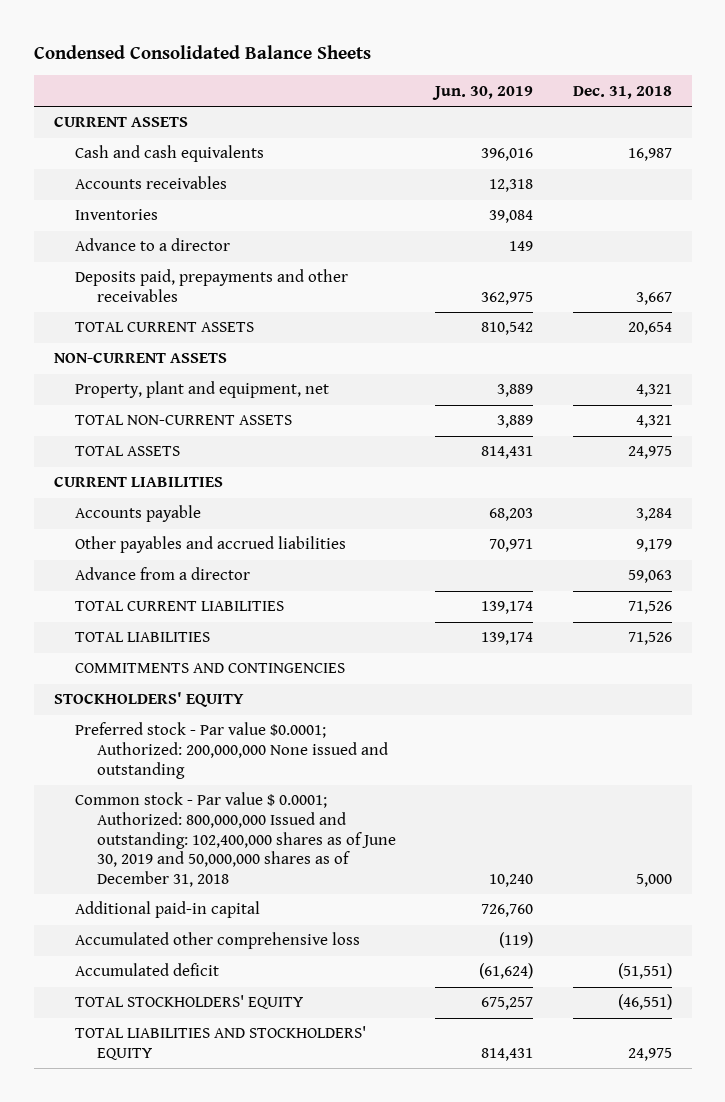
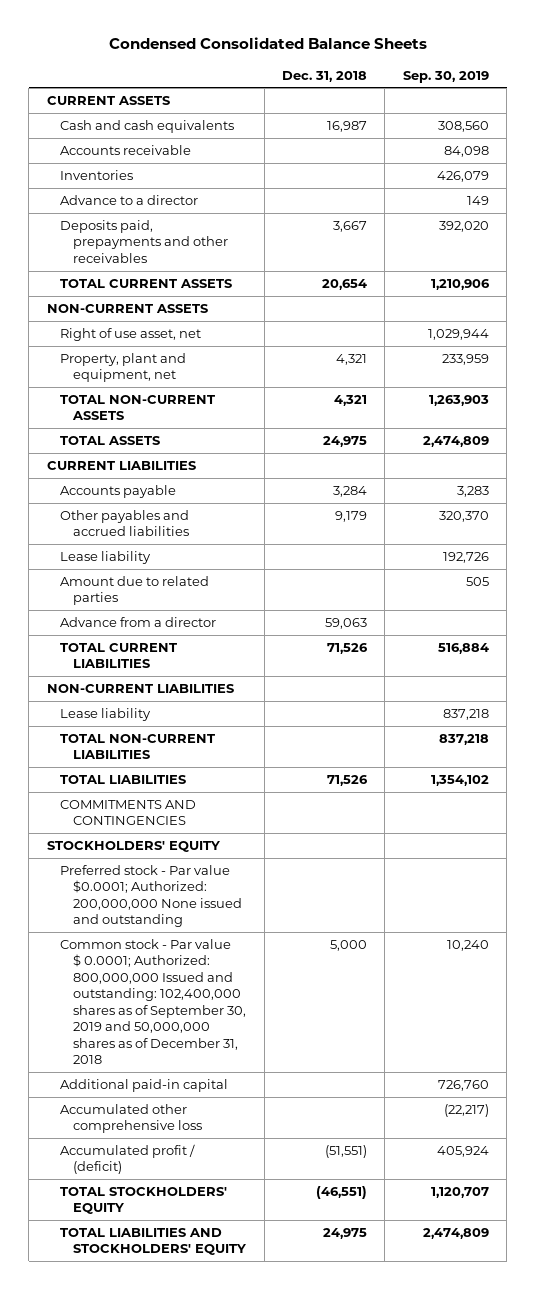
[432,85,534,100] Jun. 30, 2019 -> none
none -> [402,70,489,83] Sep. 30, 2019
[75,176,228,190] Accounts receivables -> [59,145,191,156] Accounts receivable
none -> [59,328,201,342] Right of use asset, net
none -> [59,551,151,565] Lease liability
none -> [59,576,209,606] Amount due to related parties
none -> [46,684,234,694] NON-CURRENT LIABILITIES
none -> [59,708,151,722] Lease liability
none -> [59,734,215,760] TOTAL NON-CURRENT LIABILITIES
[75,792,396,887] Common stock - Par value $ 0.0001; Authorized: 800,000,000 Issued and outstanding: 102,400,000 shares as of June 30, 2019 and 50,000,000 shares as of December 31, 2018 -> [59,939,247,1065] Common stock - Par value $ 0.0001; Authorized: 800,000,000 Issued and outstanding: 102,400,000 shares as of September 30, 2019 and 50,000,000 shares as of December 31, 2018
[75,963,220,977] Accumulated deficit -> [59,1144,195,1175] Accumulated profit / (deficit)

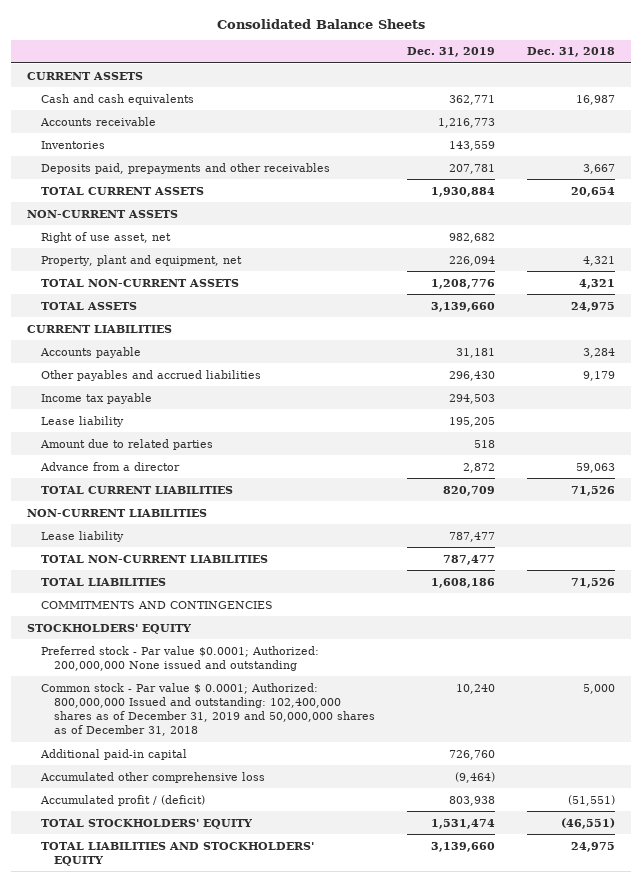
[108,37,427,50] Condensed Consolidated Balance Sheets -> [217,18,426,29] Consolidated Balance Sheets
[402,70,489,83] Sep. 30, 2019 -> none
none -> [407,47,496,58] Dec. 31, 2019
[59,195,198,206] Advance to a director -> none
none -> [40,392,152,404] Income tax payable
[59,939,247,1065] Common stock - Par value $ 0.0001; Authorized: 800,000,000 Issued and outstanding: 102,400,000 shares as of September 30, 2019 and 50,000,000 shares as of December 31, 2018 -> [40,682,376,737] Common stock - Par value $ 0.0001; Authorized: 800,000,000 Issued and outstanding: 102,400,000 shares as of December 31, 2019 and 50,000,000 shares as of December 31, 2018

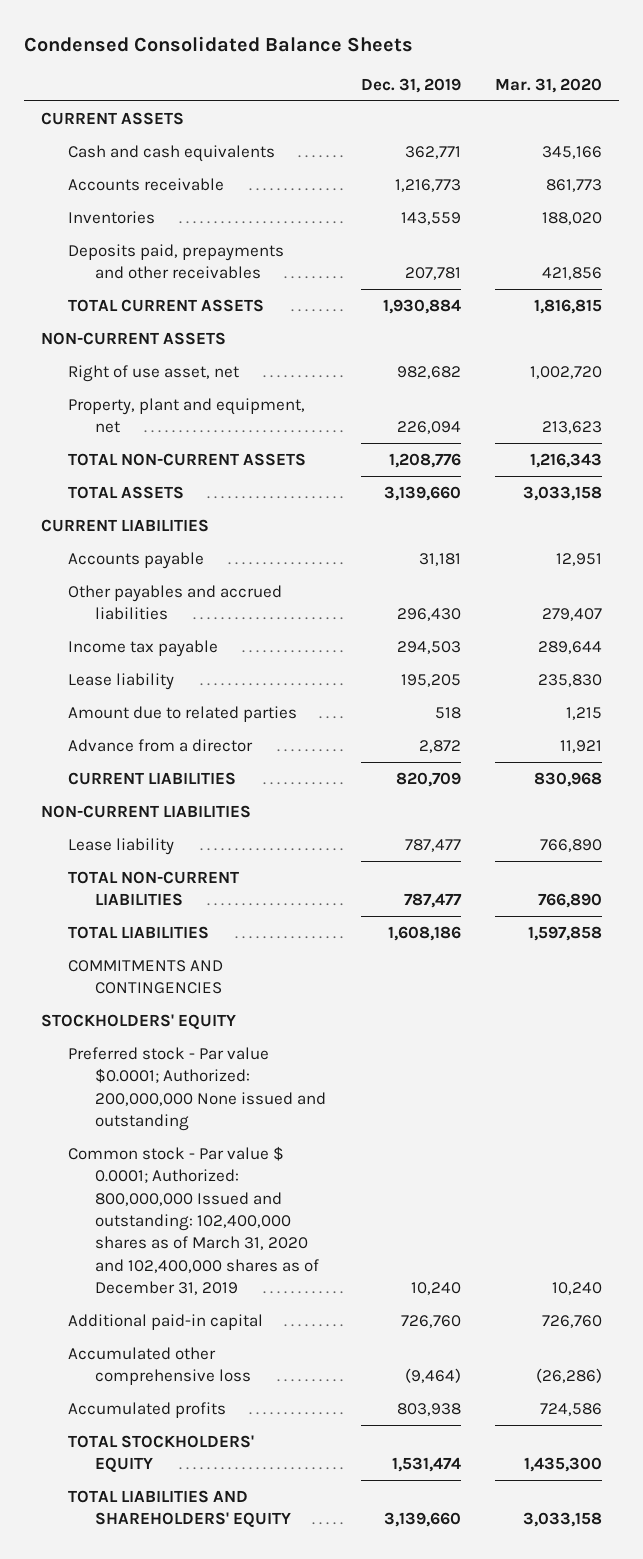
[217,18,426,29] Consolidated Balance Sheets -> [23,35,413,52] Condensed Consolidated Balance Sheets
[526,47,615,58] Dec. 31, 2018 -> none
none -> [495,77,603,93] Mar. 31, 2020
[40,485,233,494] TOTAL CURRENT LIABILITIES -> [68,771,237,785] CURRENT LIABILITIES
[40,682,376,737] Common stock - Par value $ 0.0001; Authorized: 800,000,000 Issued and outstanding: 102,400,000 shares as of December 31, 2019 and 50,000,000 shares as of December 31, 2018 -> [68,1145,320,1296] Common stock - Par value $ 0.0001; Authorized: 800,000,000 Issued and outstanding: 102,400,000 shares as of March 31, 2020 and 102,400,000 shares as of December 31, 2019
[39,794,205,806] Accumulated profit / (deficit) -> [68,1401,227,1418] Accumulated profits
[40,841,314,866] TOTAL LIABILITIES AND STOCKHOLDERS' EQUITY -> [68,1489,292,1529] TOTAL LIABILITIES AND SHAREHOLDERS' EQUITY

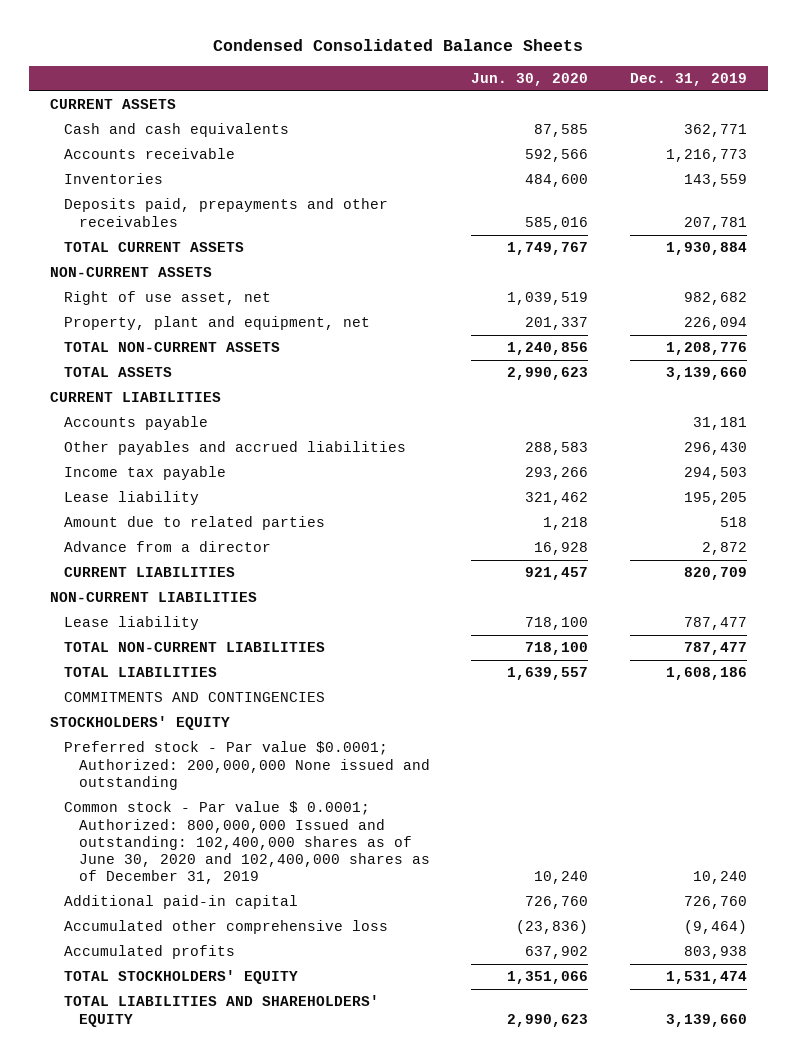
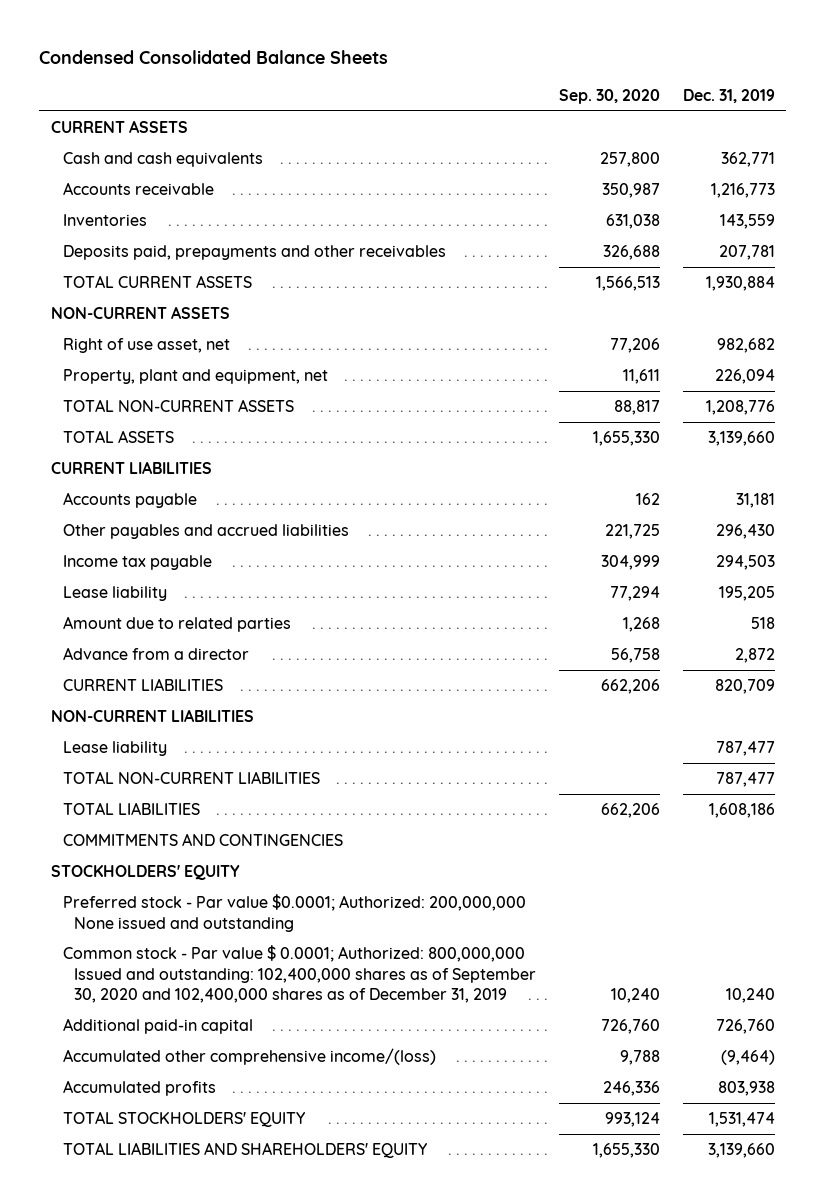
[471,73,589,87] Jun. 30, 2020 -> none
none -> [559,88,661,104] Sep. 30, 2020
[64,801,430,885] Common stock - Par value $ 0.0001; Authorized: 800,000,000 Issued and outstanding: 102,400,000 shares as of June 30, 2020 and 102,400,000 shares as of December 31, 2019 -> [62,945,537,1003] Common stock - Par value $ 0.0001; Authorized: 800,000,000 Issued and outstanding: 102,400,000 shares as of September 30, 2020 and 102,400,000 shares as of December 31, 2019
[64,920,389,935] Accumulated other comprehensive loss -> [62,1048,436,1066] Accumulated other comprehensive income/(loss)

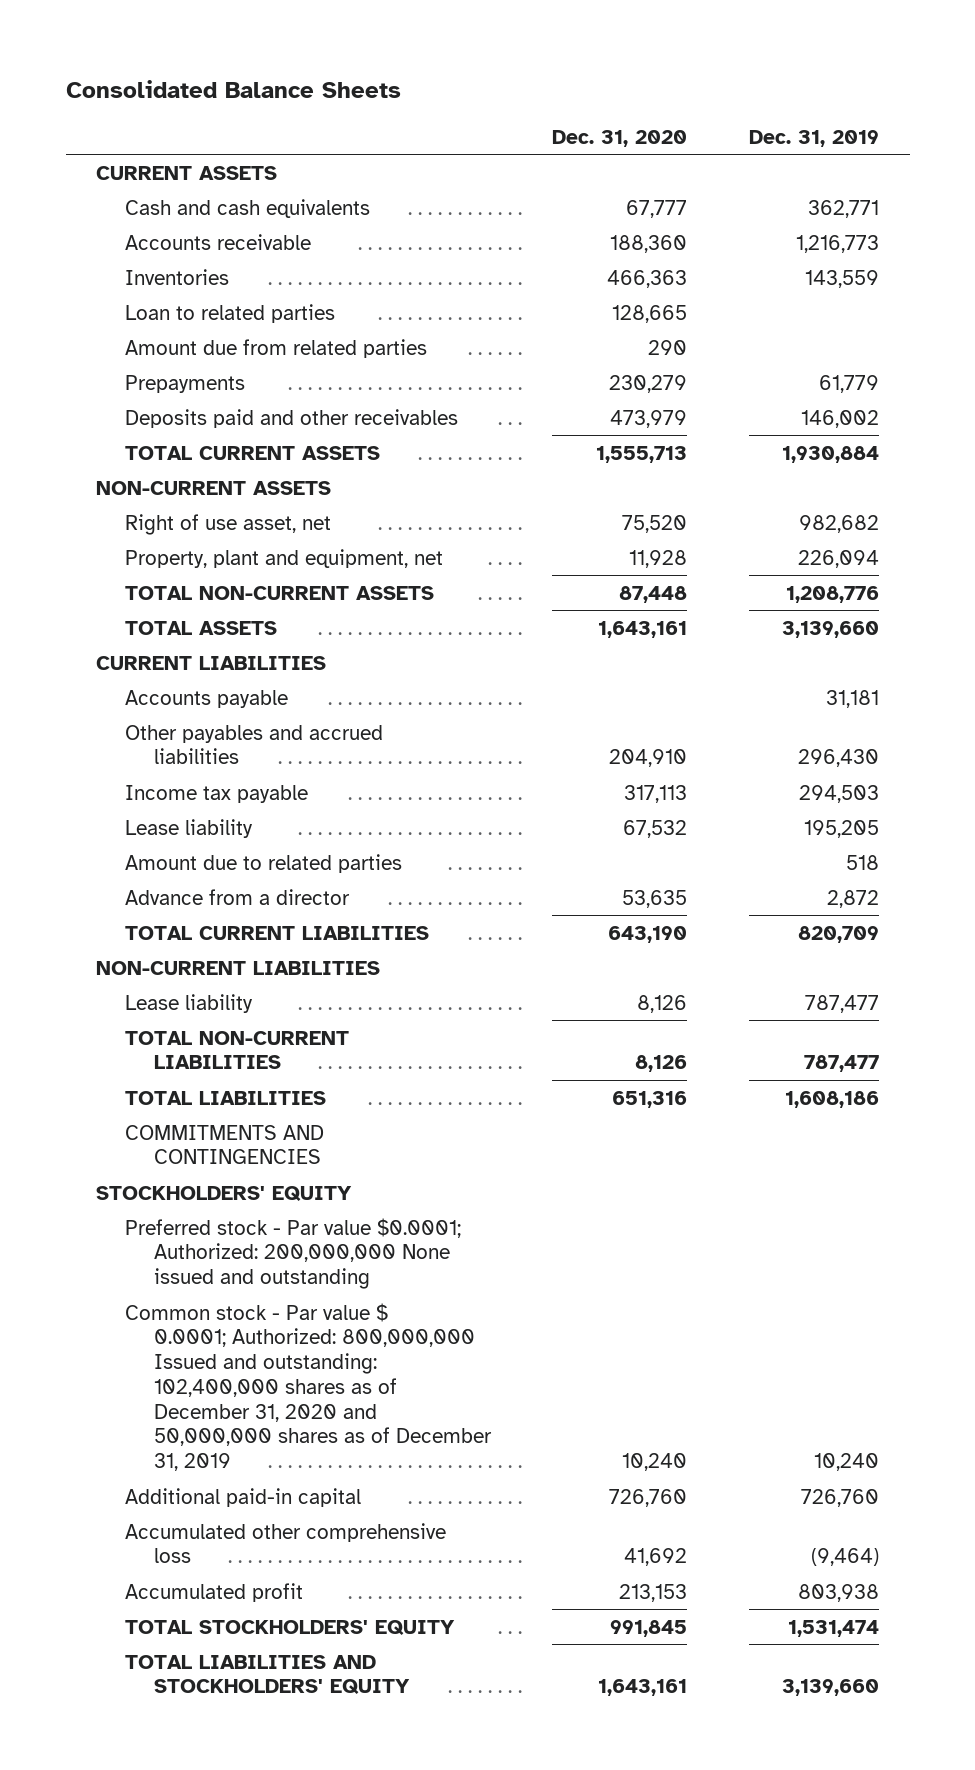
[39,49,389,64] Condensed Consolidated Balance Sheets -> [65,80,401,99] Consolidated Balance Sheets
[559,88,661,104] Sep. 30, 2020 -> none
none -> [552,129,688,147] Dec. 31, 2020
none -> [125,303,336,323] Loan to related parties
none -> [125,338,428,358] Amount due from related parties
none -> [125,374,246,393] Prepayments
[62,245,446,261] Deposits paid, prepayments and other receivables -> [125,408,459,428] Deposits paid and other receivables
[718,245,775,261] 207,781 -> [800,409,879,428] 146,002
[62,678,223,692] CURRENT LIABILITIES -> [125,925,430,940] TOTAL CURRENT LIABILITIES
[62,945,537,1003] Common stock - Par value $ 0.0001; Authorized: 800,000,000 Issued and outstanding: 102,400,000 shares as of September 30, 2020 and 102,400,000 shares as of December 31, 2019 -> [125,1302,492,1472] Common stock - Par value $ 0.0001; Authorized: 800,000,000 Issued and outstanding: 102,400,000 shares as of December 31, 2020 and 50,000,000 shares as of December 31, 2019
[62,1048,436,1066] Accumulated other comprehensive income/(loss) -> [125,1522,447,1564] Accumulated other comprehensive loss
[62,1080,216,1097] Accumulated profits -> [125,1582,304,1602] Accumulated profit
[62,1142,428,1159] TOTAL LIABILITIES AND SHAREHOLDERS' EQUITY -> [125,1654,410,1695] TOTAL LIABILITIES AND STOCKHOLDERS' EQUITY

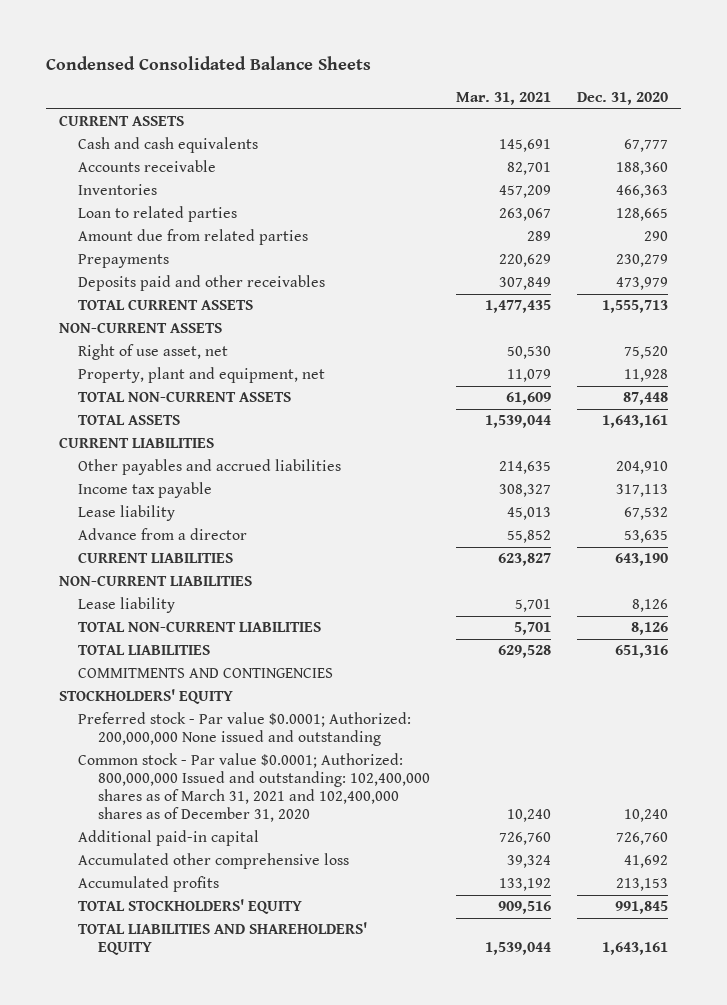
[65,80,401,99] Consolidated Balance Sheets -> [45,56,371,71] Condensed Consolidated Balance Sheets
[748,129,879,147] Dec. 31, 2019 -> none
none -> [456,91,552,105] Mar. 31, 2021
[125,689,289,708] Accounts payable -> none
[125,853,403,873] Amount due to related parties -> none
[125,925,430,940] TOTAL CURRENT LIABILITIES -> [78,552,234,564] CURRENT LIABILITIES
[125,1302,492,1472] Common stock - Par value $ 0.0001; Authorized: 800,000,000 Issued and outstanding: 102,400,000 shares as of December 31, 2020 and 50,000,000 shares as of December 31, 2019 -> [78,753,431,823] Common stock - Par value $0.0001; Authorized: 800,000,000 Issued and outstanding: 102,400,000 shares as of March 31, 2021 and 102,400,000 shares as of December 31, 2020
[125,1582,304,1602] Accumulated profit -> [78,876,220,893] Accumulated profits
[125,1654,410,1695] TOTAL LIABILITIES AND STOCKHOLDERS' EQUITY -> [78,922,368,956] TOTAL LIABILITIES AND SHAREHOLDERS' EQUITY

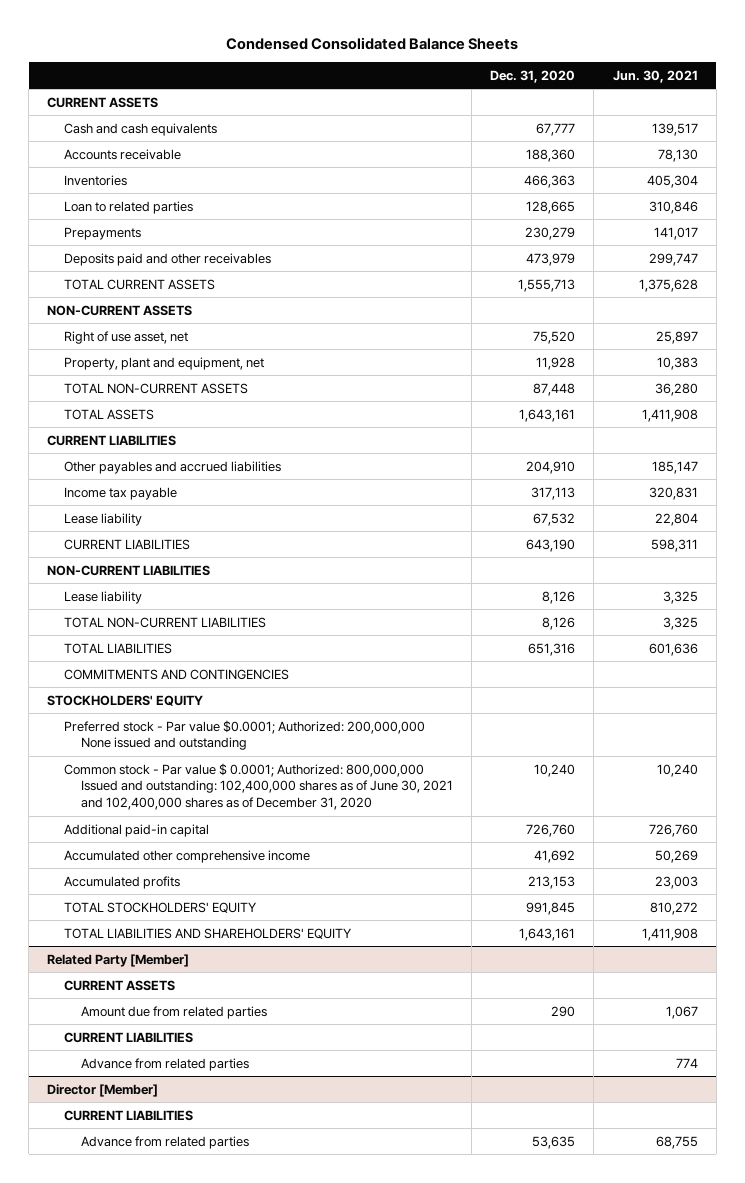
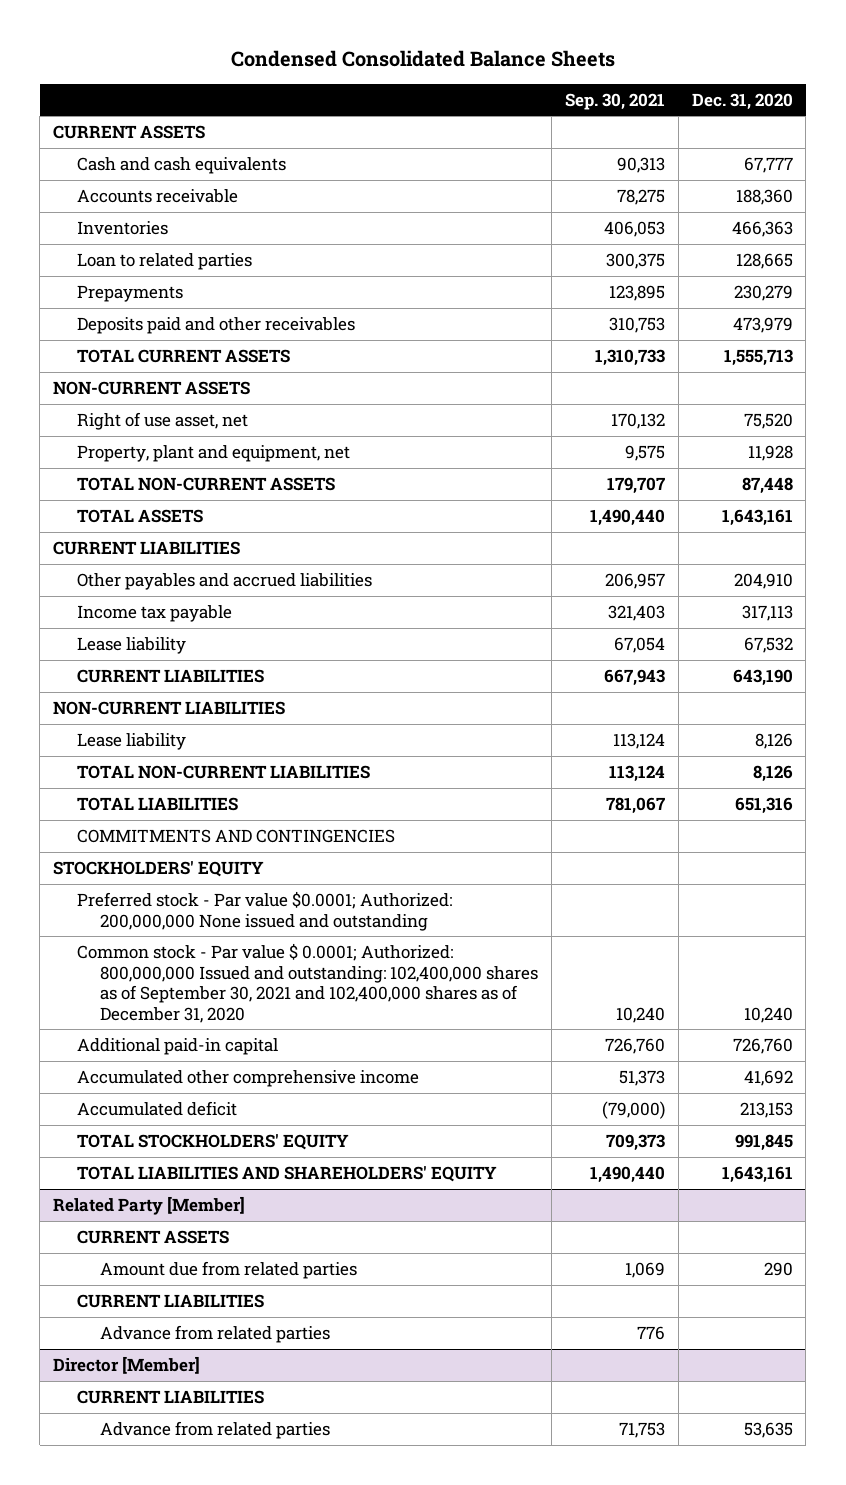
[612,69,698,83] Jun. 30, 2021 -> none
none -> [564,92,665,110] Sep. 30, 2021
[64,762,453,811] Common stock - Par value $ 0.0001; Authorized: 800,000,000 Issued and outstanding: 102,400,000 shares as of June 30, 2021 and 102,400,000 shares as of December 31, 2020 -> [76,942,539,1023] Common stock - Par value $ 0.0001; Authorized: 800,000,000 Issued and outstanding: 102,400,000 shares as of September 30, 2021 and 102,400,000 shares as of December 31, 2020
[64,875,181,889] Accumulated profits -> [76,1100,237,1116] Accumulated deficit

